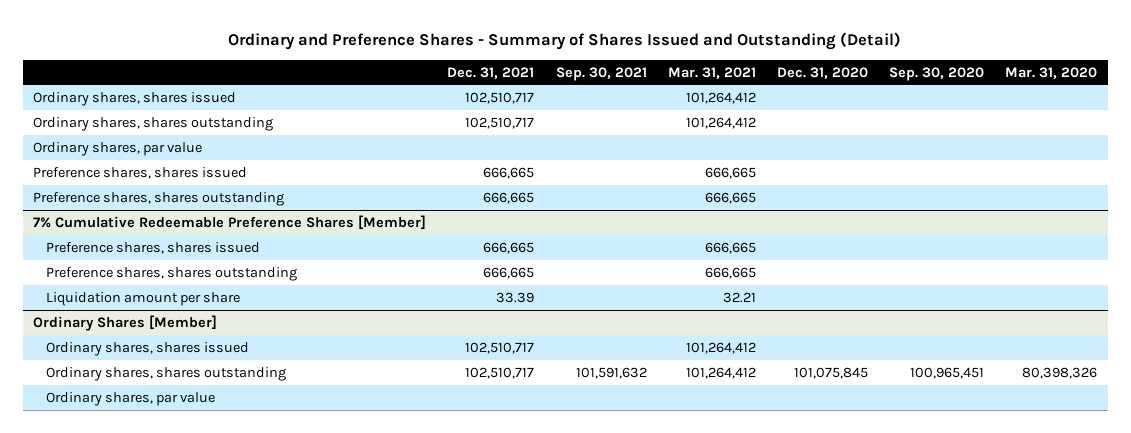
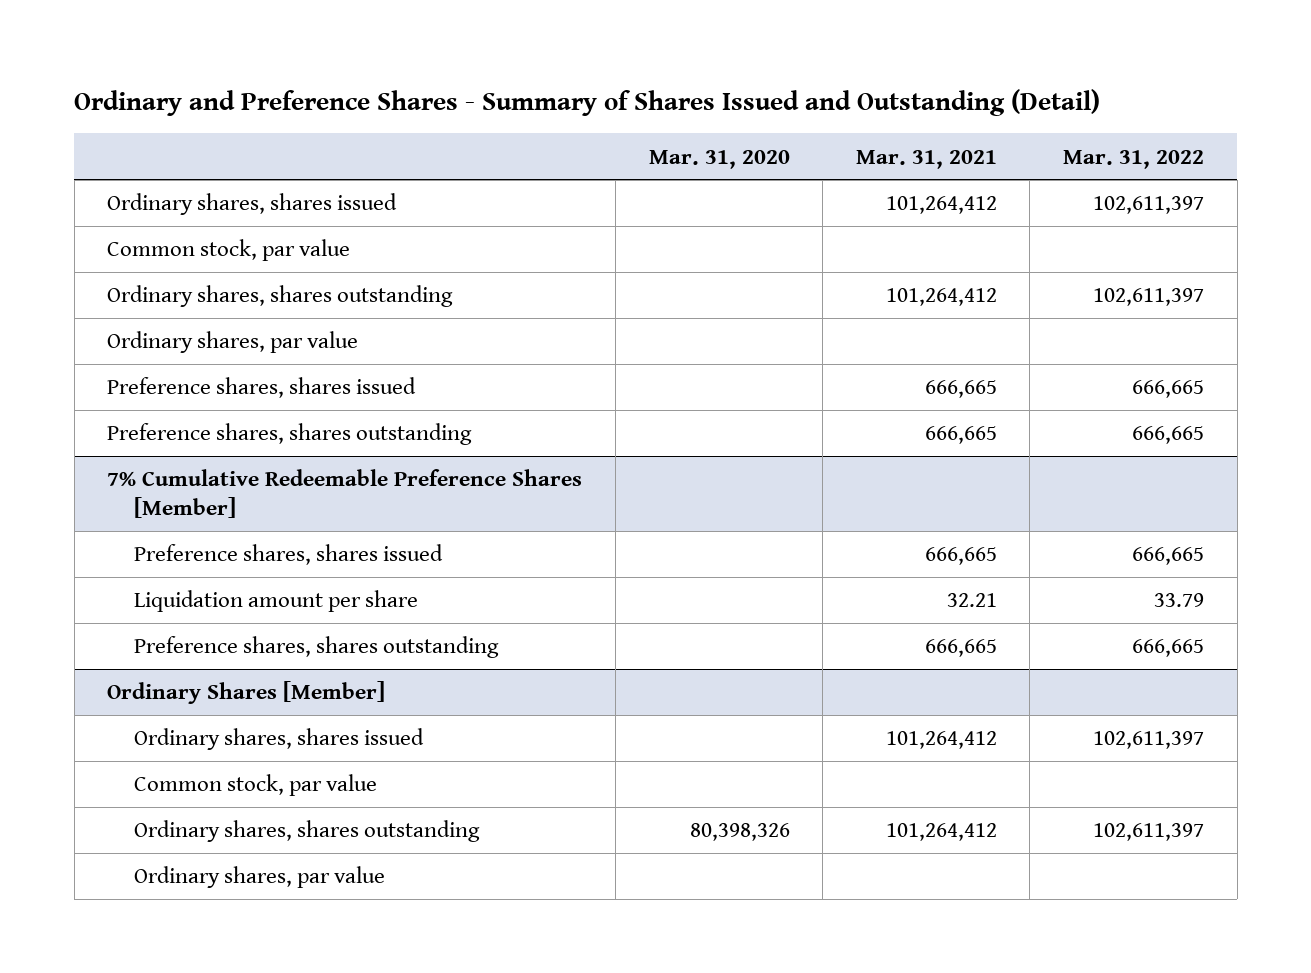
[447,66,535,79] Dec. 31, 2021 -> none
[555,66,647,81] Sep. 30, 2021 -> none
[776,66,868,79] Dec. 31, 2020 -> none
[889,66,985,81] Sep. 30, 2020 -> none
none -> [1063,149,1205,169] Mar. 31, 2022
none -> [107,239,351,262] Common stock, par value
[46,266,298,281] Preference shares, shares outstanding -> [134,636,500,659] Preference shares, shares outstanding
none -> [134,774,378,797] Common stock, par value

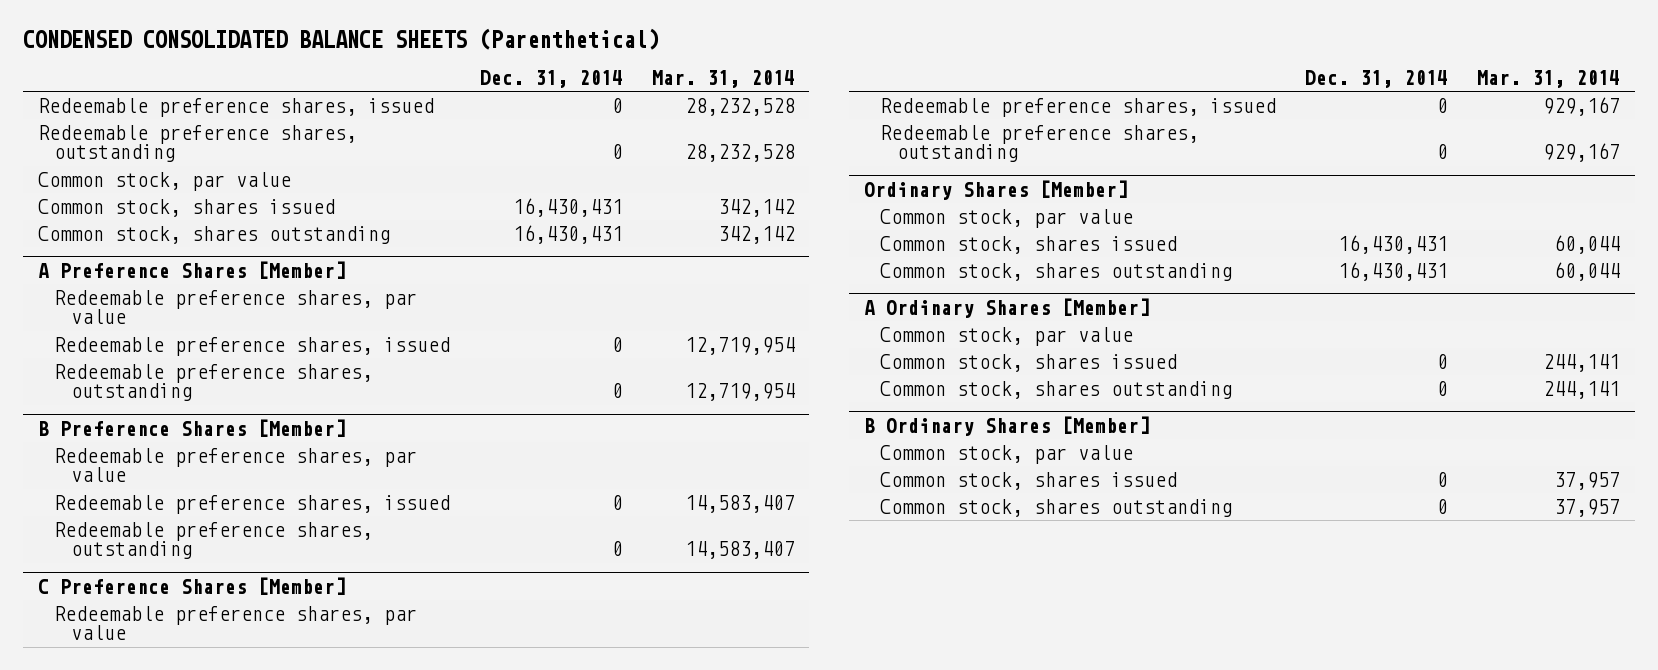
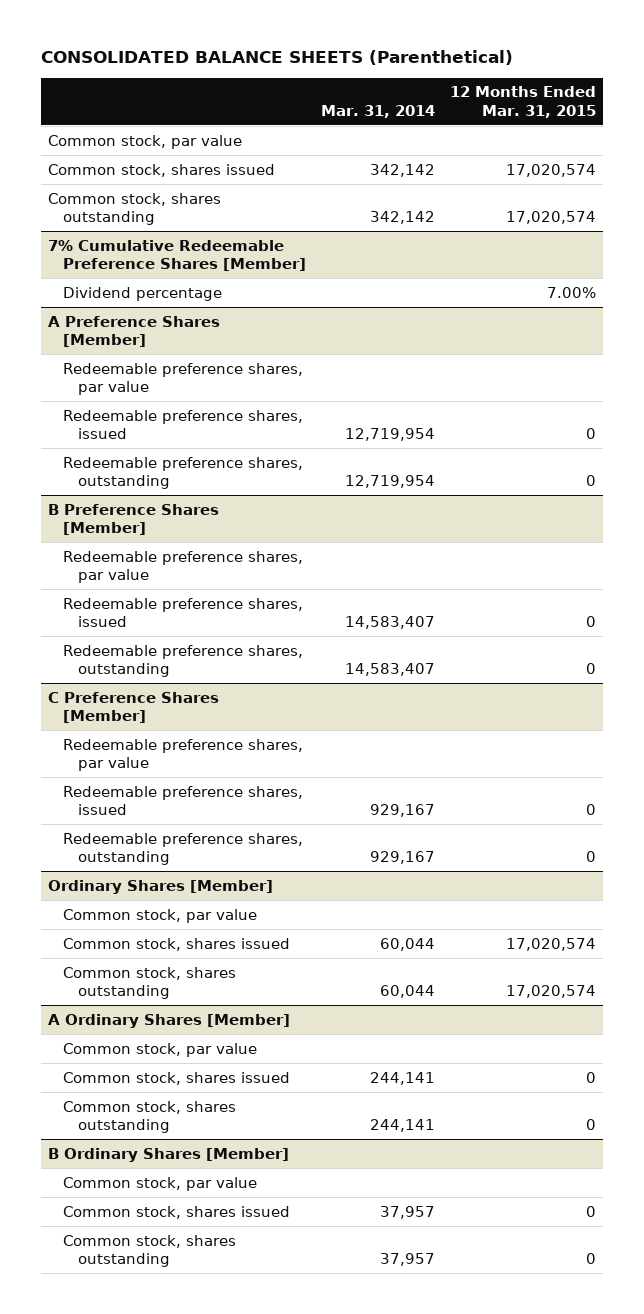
[23,28,660,51] CONDENSED CONSOLIDATED BALANCE SHEETS (Parenthetical) -> [40,50,513,66] CONSOLIDATED BALANCE SHEETS (Parenthetical)
[479,70,623,89] Dec. 31, 2014 -> none
none -> [449,86,596,118] 12 Months Ended Mar. 31, 2015
[37,97,434,117] Redeemable preference shares, issued -> none
[37,124,357,163] Redeemable preference shares, outstanding -> none
none -> [48,239,306,271] 7% Cumulative Redeemable Preference Shares [Member]
none -> [62,286,222,301] Dividend percentage

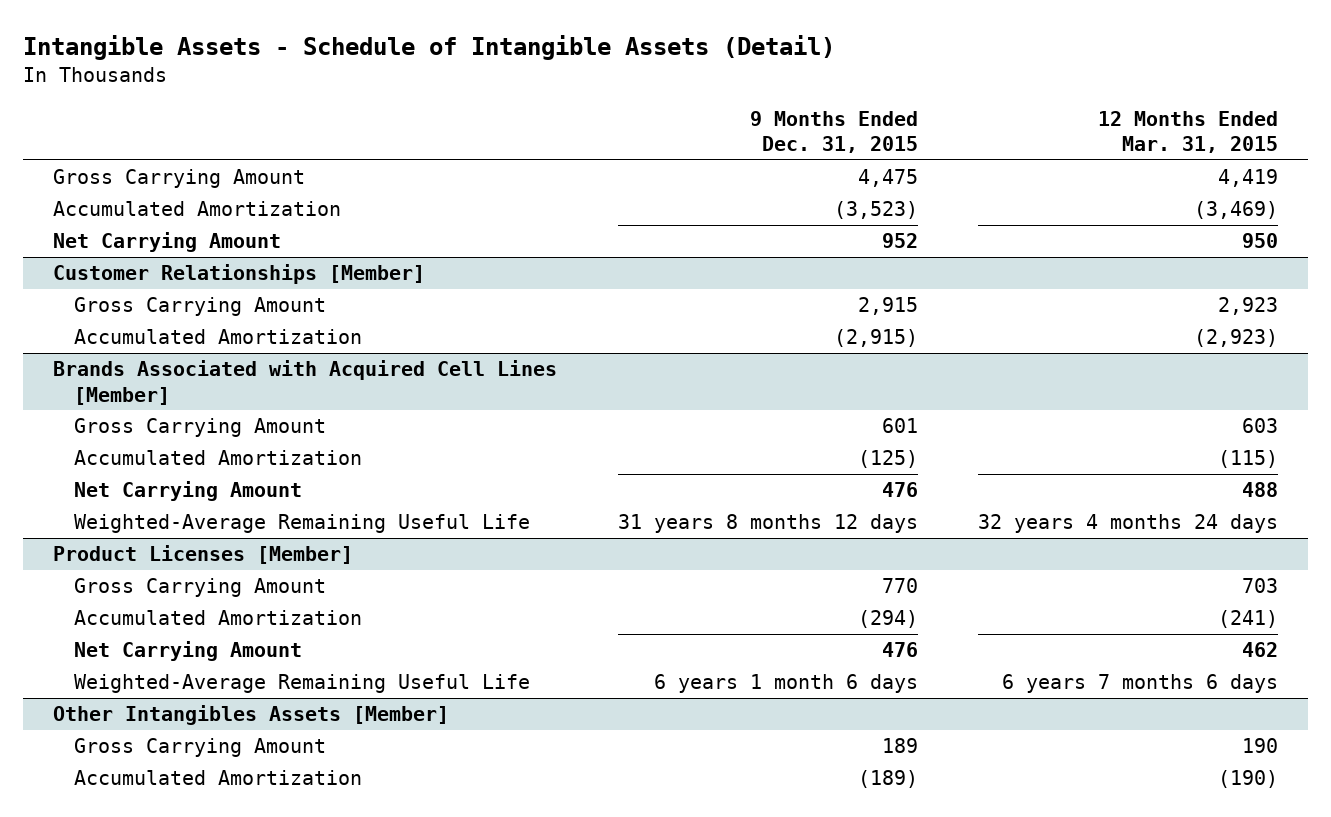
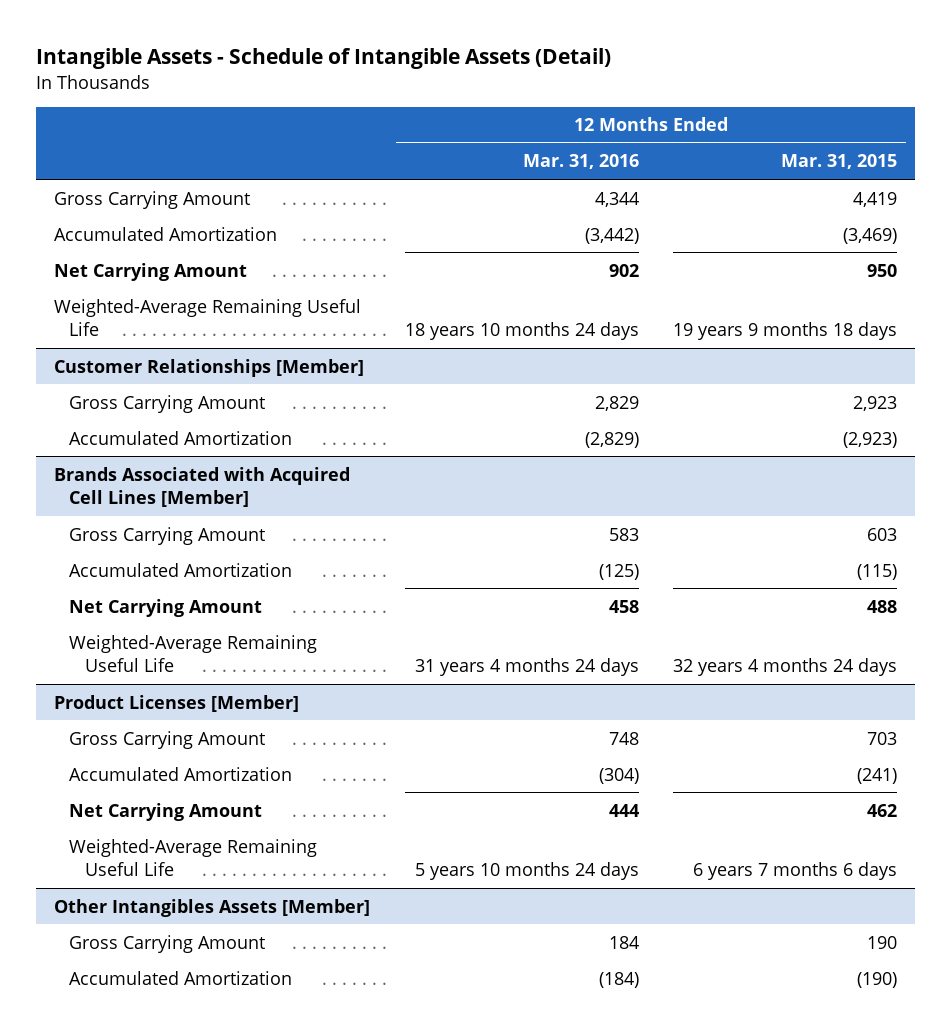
[749,110,918,154] 9 Months Ended Dec. 31, 2015 -> none
none -> [522,154,639,170] Mar. 31, 2016
none -> [53,298,361,336] Weighted-Average Remaining Useful Life

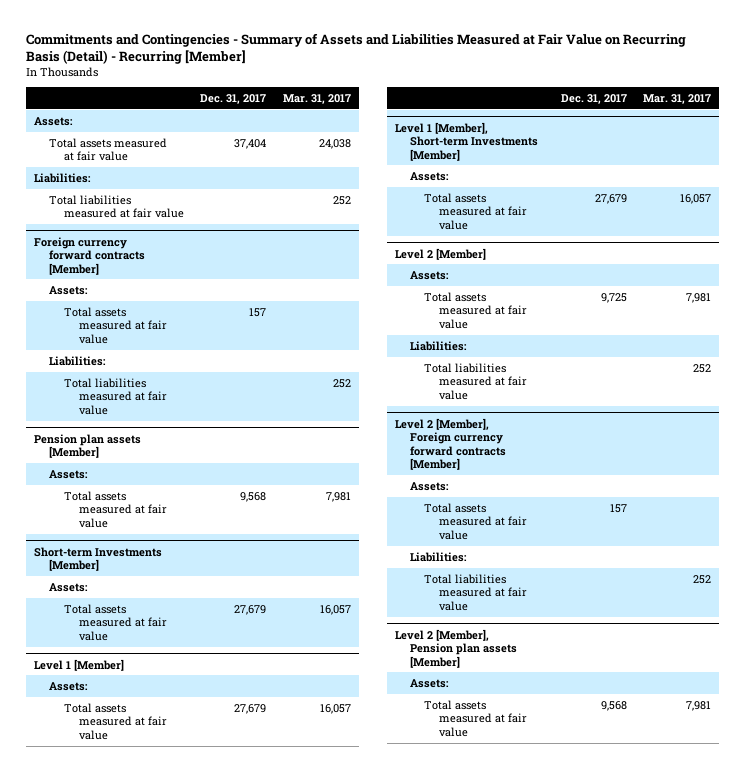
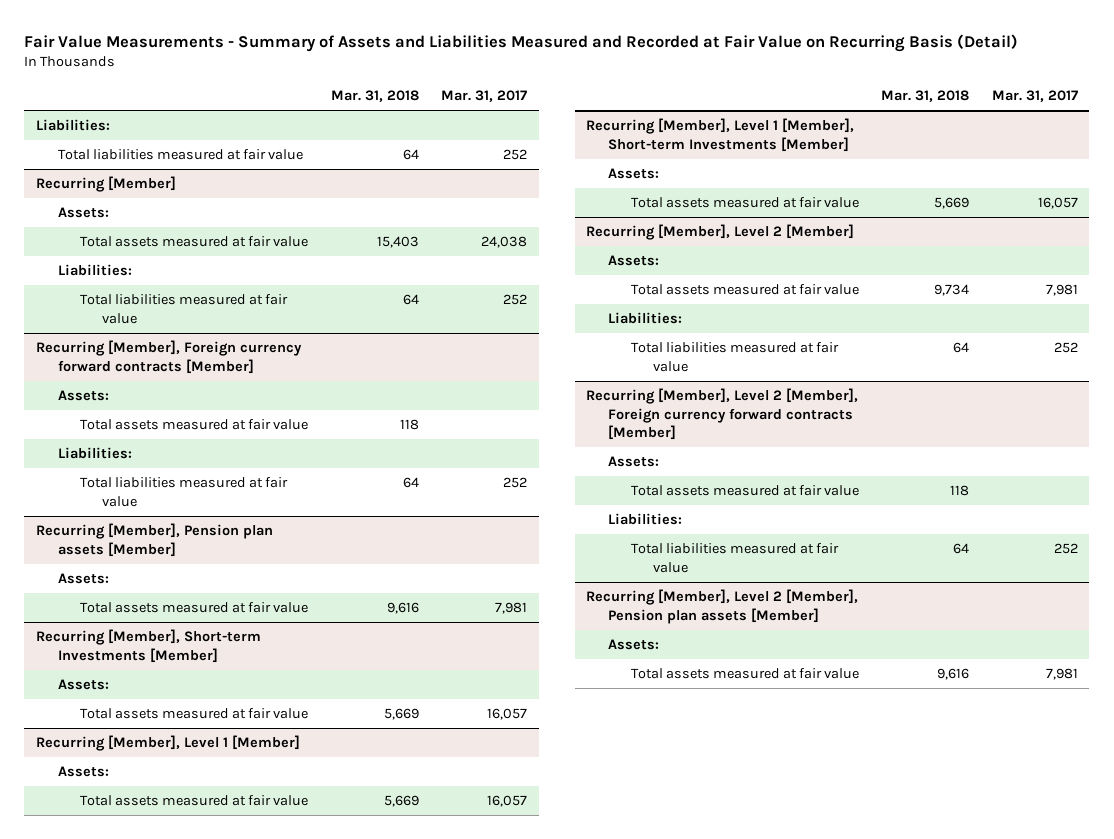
[26,32,687,64] Commitments and Contingencies - Summary of Assets and Liabilities Measured at Fair Value on Recurring Basis (Detail) - Recurring [Member] -> [24,33,1019,52] Fair Value Measurements - Summary of Assets and Liabilities Measured and Recorded at Fair Value on Recurring Basis (Detail)
[200,93,267,104] Dec. 31, 2017 -> none
none -> [330,90,419,103] Mar. 31, 2018
none -> [35,119,110,132] Liabilities:
none -> [57,149,303,161] Total liabilities measured at fair value
none -> [35,176,176,193] Recurring [Member]
[34,236,146,275] Foreign currency forward contracts [Member] -> [35,340,302,374] Recurring [Member], Foreign currency forward contracts [Member]
[34,433,142,459] Pension plan assets [Member] -> [35,523,273,557] Recurring [Member], Pension plan assets [Member]
[34,546,163,572] Short-term Investments [Member] -> [35,629,261,663] Recurring [Member], Short-term Investments [Member]
[34,658,125,671] Level 1 [Member] -> [35,735,300,752] Recurring [Member], Level 1 [Member]
[394,121,538,161] Level 1 [Member], Short-term Investments [Member] -> [586,118,855,152] Recurring [Member], Level 1 [Member], Short-term Investments [Member]
[394,247,486,260] Level 2 [Member] -> [586,224,855,241] Recurring [Member], Level 2 [Member]
[394,417,506,470] Level 2 [Member], Foreign currency forward contracts [Member] -> [586,388,859,441] Recurring [Member], Level 2 [Member], Foreign currency forward contracts [Member]
[394,628,517,668] Level 2 [Member], Pension plan assets [Member] -> [586,589,859,624] Recurring [Member], Level 2 [Member], Pension plan assets [Member]

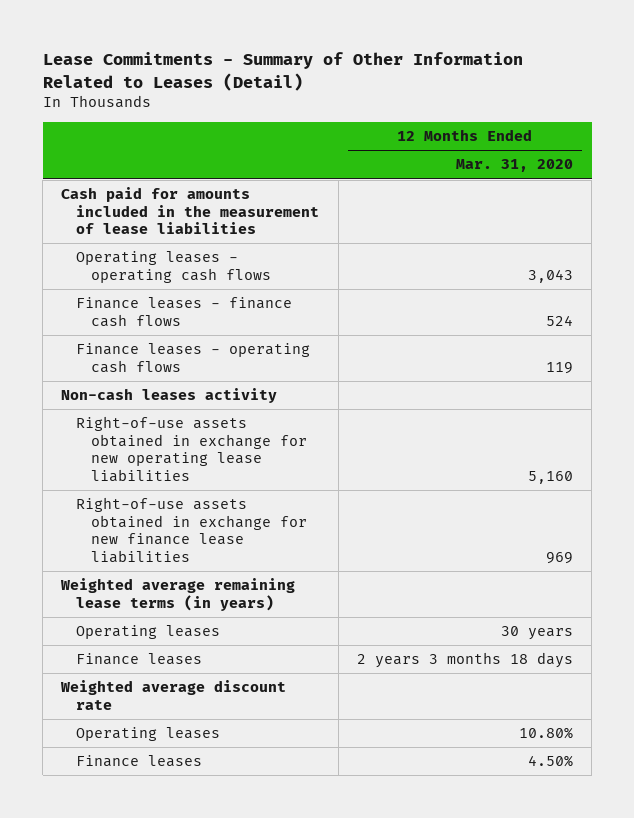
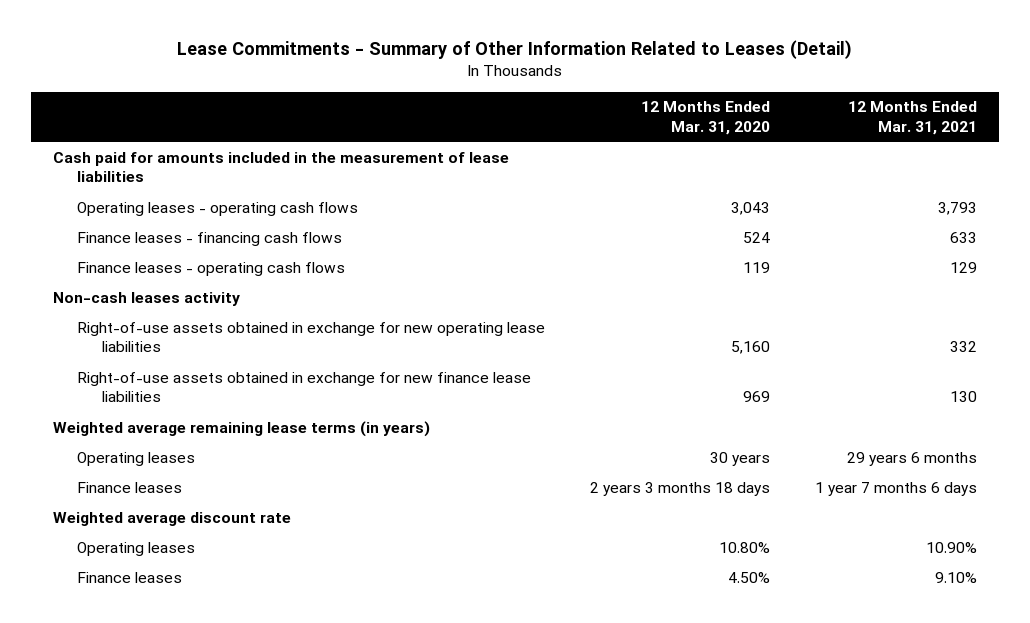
none -> [847,101,977,135] 12 Months Ended Mar. 31, 2021
[76,297,293,327] Finance leases - finance cash flows -> [77,231,343,246] Finance leases - financing cash flows

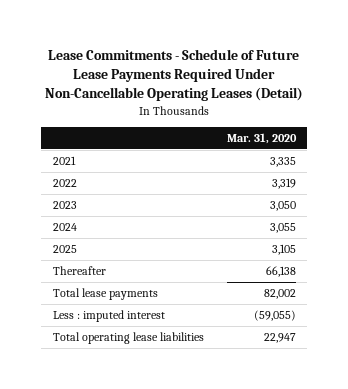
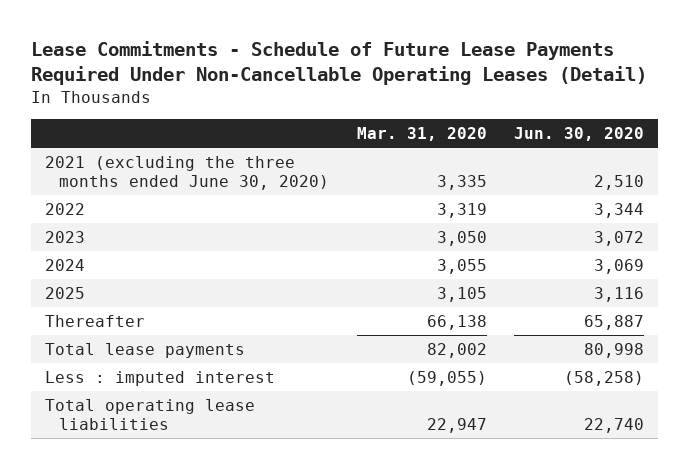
none -> [514,127,645,142] Jun. 30, 2020
[52,155,76,165] 2021 -> [45,155,329,190] 2021 (excluding the three months ended June 30, 2020)

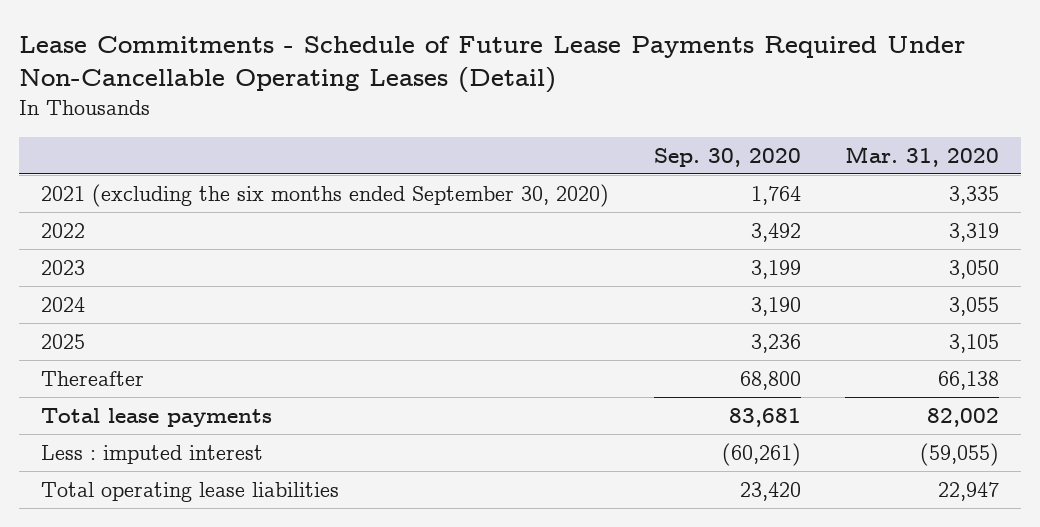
[514,127,645,142] Jun. 30, 2020 -> none
none -> [653,147,801,167] Sep. 30, 2020
[45,155,329,190] 2021 (excluding the three months ended June 30, 2020) -> [41,184,610,208] 2021 (excluding the six months ended September 30, 2020)

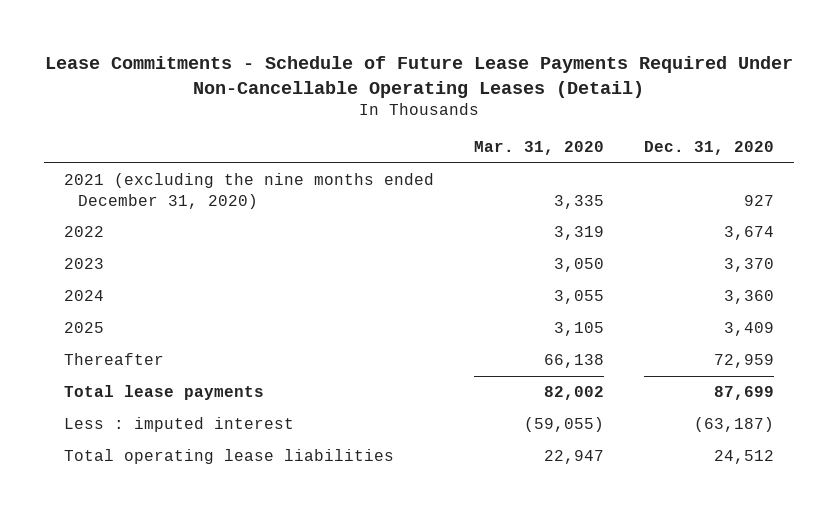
[653,147,801,167] Sep. 30, 2020 -> none
none -> [643,141,774,156] Dec. 31, 2020
[41,184,610,208] 2021 (excluding the six months ended September 30, 2020) -> [64,173,435,209] 2021 (excluding the nine months ended December 31, 2020)

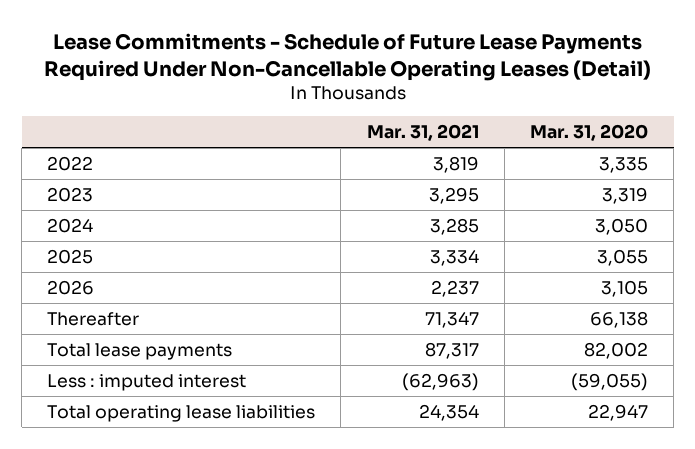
[643,141,774,156] Dec. 31, 2020 -> none
none -> [366,124,479,142] Mar. 31, 2021
[64,173,435,209] 2021 (excluding the nine months ended December 31, 2020) -> none
[554,226,605,241] 3,319 -> [598,156,648,173] 3,335
[554,258,605,273] 3,050 -> [601,186,648,204] 3,319
[554,290,605,305] 3,055 -> [594,217,648,235] 3,050
[554,322,605,337] 3,105 -> [596,248,648,266] 3,055
none -> [47,279,95,295] 2026

